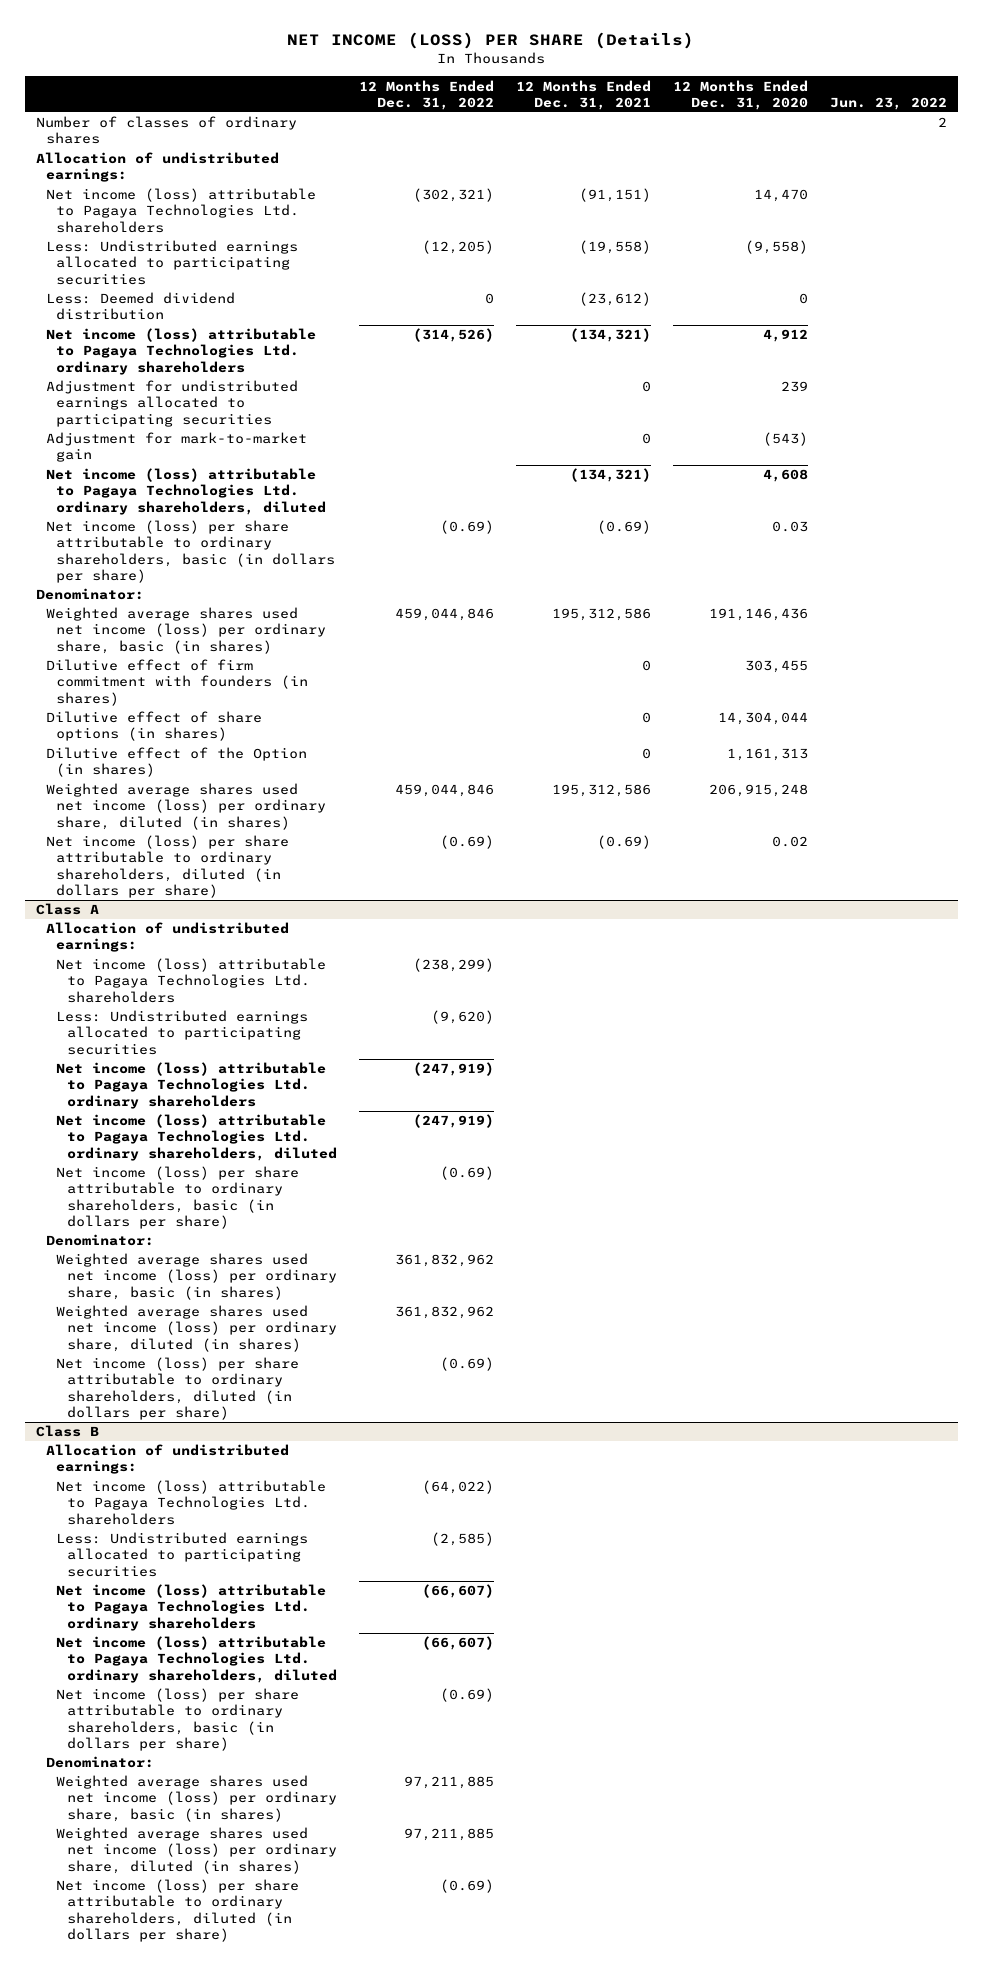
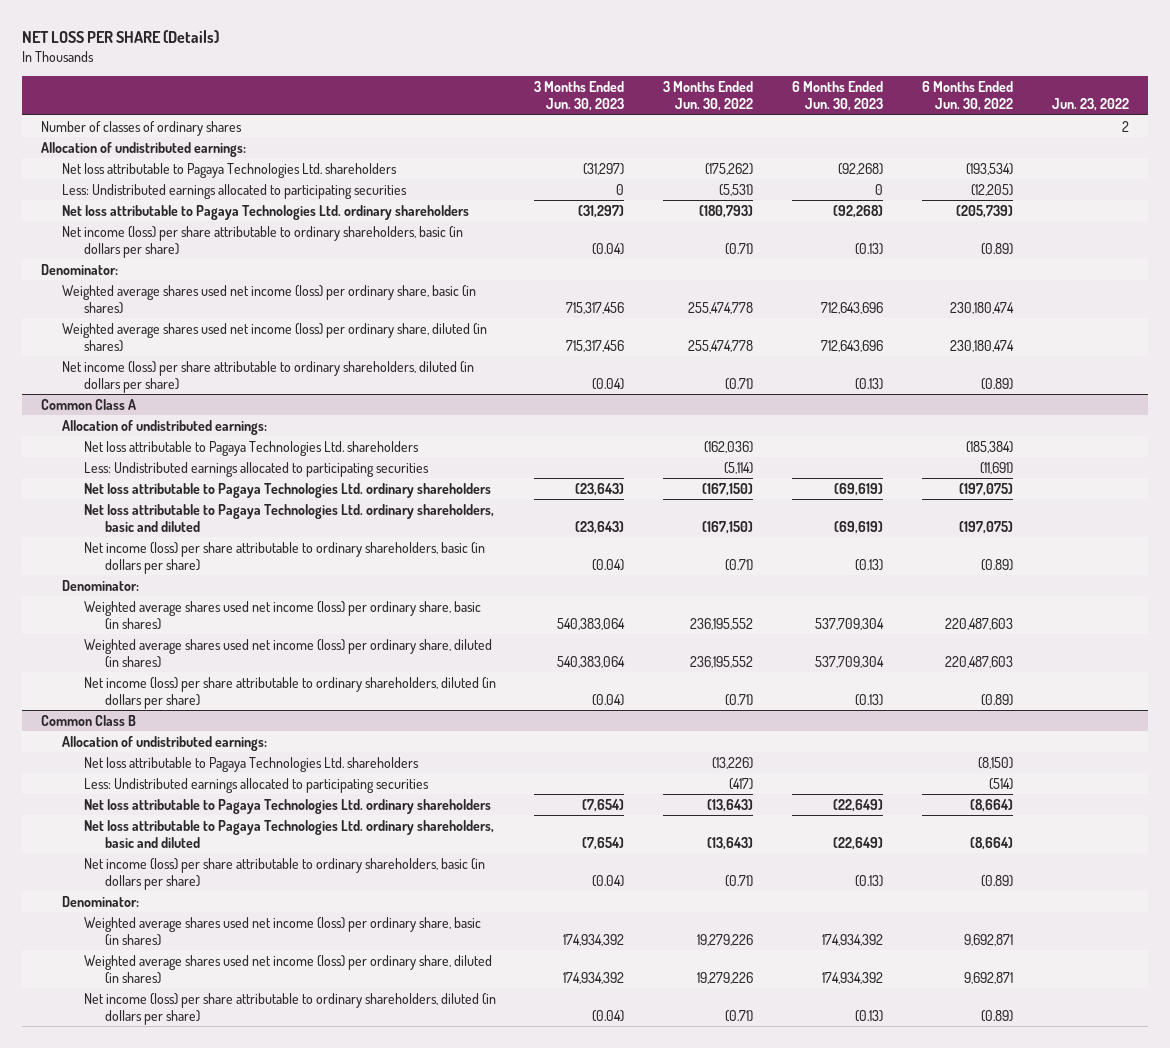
[287,32,695,50] NET INCOME (LOSS) PER SHARE (Details) -> [21,30,219,44] NET LOSS PER SHARE (Details)
[358,79,494,110] 12 Months Ended Dec. 31, 2022 -> none
[515,79,651,110] 12 Months Ended Dec. 31, 2021 -> none
[672,79,808,110] 12 Months Ended Dec. 31, 2020 -> none
none -> [534,81,625,112] 3 Months Ended Jun. 30, 2023
none -> [663,81,754,112] 3 Months Ended Jun. 30, 2022
none -> [792,81,884,112] 6 Months Ended Jun. 30, 2023
none -> [921,81,1013,112] 6 Months Ended Jun. 30, 2022
[46,188,317,233] Net income (loss) attributable to Pagaya Technologies Ltd. shareholders -> [62,162,398,178] Net loss attributable to Pagaya Technologies Ltd. shareholders
[46,292,236,321] Less: Deemed dividend distribution -> none
[46,380,299,427] Adjustment for undistributed earnings allocated to participating securities -> none
[46,432,308,463] Adjustment for mark-to-market gain -> none
[46,468,327,515] Net income (loss) attributable to Pagaya Technologies Ltd. ordinary shareholders, diluted -> none
[46,328,317,375] Net income (loss) attributable to Pagaya Technologies Ltd. ordinary shareholders -> [62,204,470,220] Net loss attributable to Pagaya Technologies Ltd. ordinary shareholders
[46,659,309,706] Dilutive effect of firm commitment with founders (in shares) -> none
[46,711,263,742] Dilutive effect of share options (in shares) -> none
[46,747,308,778] Dilutive effect of the Option (in shares) -> none
[35,903,99,916] Class A -> [40,398,136,410] Common Class A
[56,958,327,1003] Net income (loss) attributable to Pagaya Technologies Ltd. shareholders -> [83,440,419,456] Net loss attributable to Pagaya Technologies Ltd. shareholders
[56,1062,327,1109] Net income (loss) attributable to Pagaya Technologies Ltd. ordinary shareholders -> [83,482,491,498] Net loss attributable to Pagaya Technologies Ltd. ordinary shareholders
[56,1114,337,1161] Net income (loss) attributable to Pagaya Technologies Ltd. ordinary shareholders, diluted -> [83,503,494,532] Net loss attributable to Pagaya Technologies Ltd. ordinary shareholders, basic and diluted
[35,1425,99,1438] Class B -> [40,714,136,726] Common Class B
[56,1480,327,1525] Net income (loss) attributable to Pagaya Technologies Ltd. shareholders -> [83,756,419,772] Net loss attributable to Pagaya Technologies Ltd. shareholders
[56,1584,327,1631] Net income (loss) attributable to Pagaya Technologies Ltd. ordinary shareholders -> [83,798,491,814] Net loss attributable to Pagaya Technologies Ltd. ordinary shareholders
[56,1636,337,1683] Net income (loss) attributable to Pagaya Technologies Ltd. ordinary shareholders, diluted -> [83,819,494,848] Net loss attributable to Pagaya Technologies Ltd. ordinary shareholders, basic and diluted

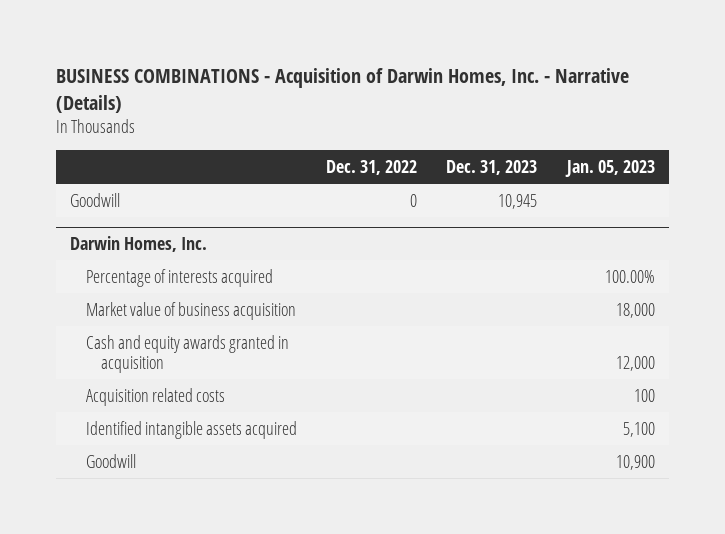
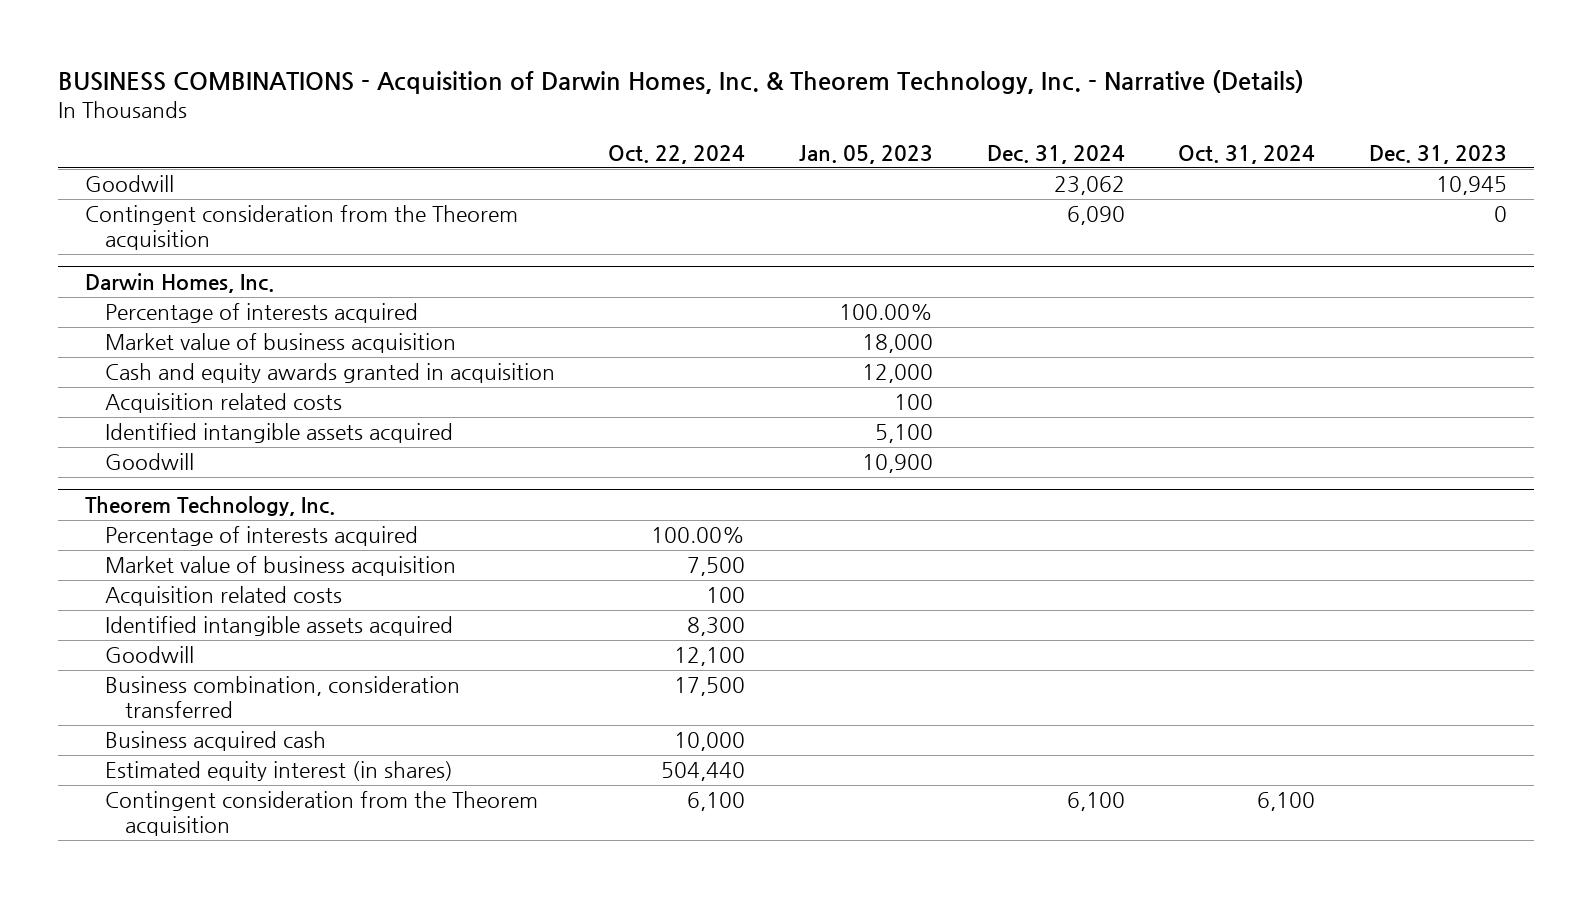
[55,67,629,113] BUSINESS COMBINATIONS - Acquisition of Darwin Homes, Inc. - Narrative (Details) -> [57,70,1304,95] BUSINESS COMBINATIONS - Acquisition of Darwin Homes, Inc. & Theorem Technology, Inc. - Narrative (Details)
[326,159,418,175] Dec. 31, 2022 -> none
none -> [608,144,746,164] Oct. 22, 2024
none -> [986,144,1125,164] Dec. 31, 2024
none -> [1178,144,1316,164] Oct. 31, 2024
none -> [84,205,518,251] Contingent consideration from the Theorem acquisition
none -> [84,495,335,516] Theorem Technology, Inc.
none -> [104,526,418,547] Percentage of interests acquired
none -> [104,556,456,577] Market value of business acquisition
none -> [104,586,342,607] Acquisition related costs
none -> [104,616,453,637] Identified intangible assets acquired
none -> [104,646,194,664] Goodwill
none -> [104,676,460,719] Business combination, consideration transferred
none -> [104,731,326,752] Business acquired cash
none -> [104,761,453,782] Estimated equity interest (in shares)
none -> [104,791,538,837] Contingent consideration from the Theorem acquisition

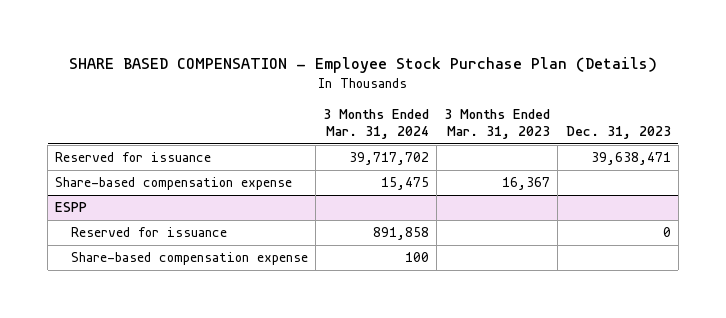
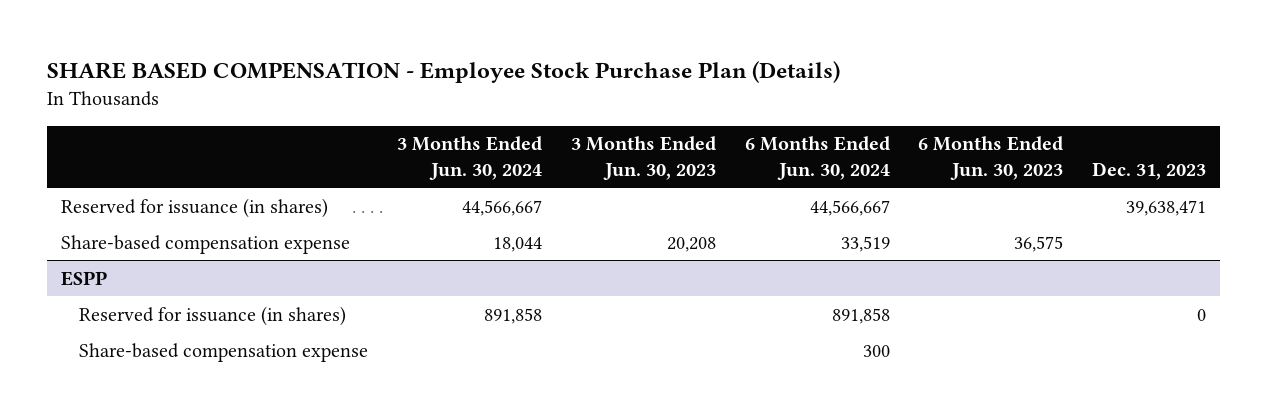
[323,108,430,139] 3 Months Ended Mar. 31, 2024 -> none
[444,108,551,139] 3 Months Ended Mar. 31, 2023 -> none
none -> [397,136,543,180] 3 Months Ended Jun. 30, 2024
none -> [570,136,716,180] 3 Months Ended Jun. 30, 2023
none -> [744,136,890,180] 6 Months Ended Jun. 30, 2024
none -> [918,136,1064,180] 6 Months Ended Jun. 30, 2023
[55,152,212,163] Reserved for issuance -> [61,197,329,218] Reserved for issuance (in shares)
[70,227,227,238] Reserved for issuance -> [79,305,347,326] Reserved for issuance (in shares)

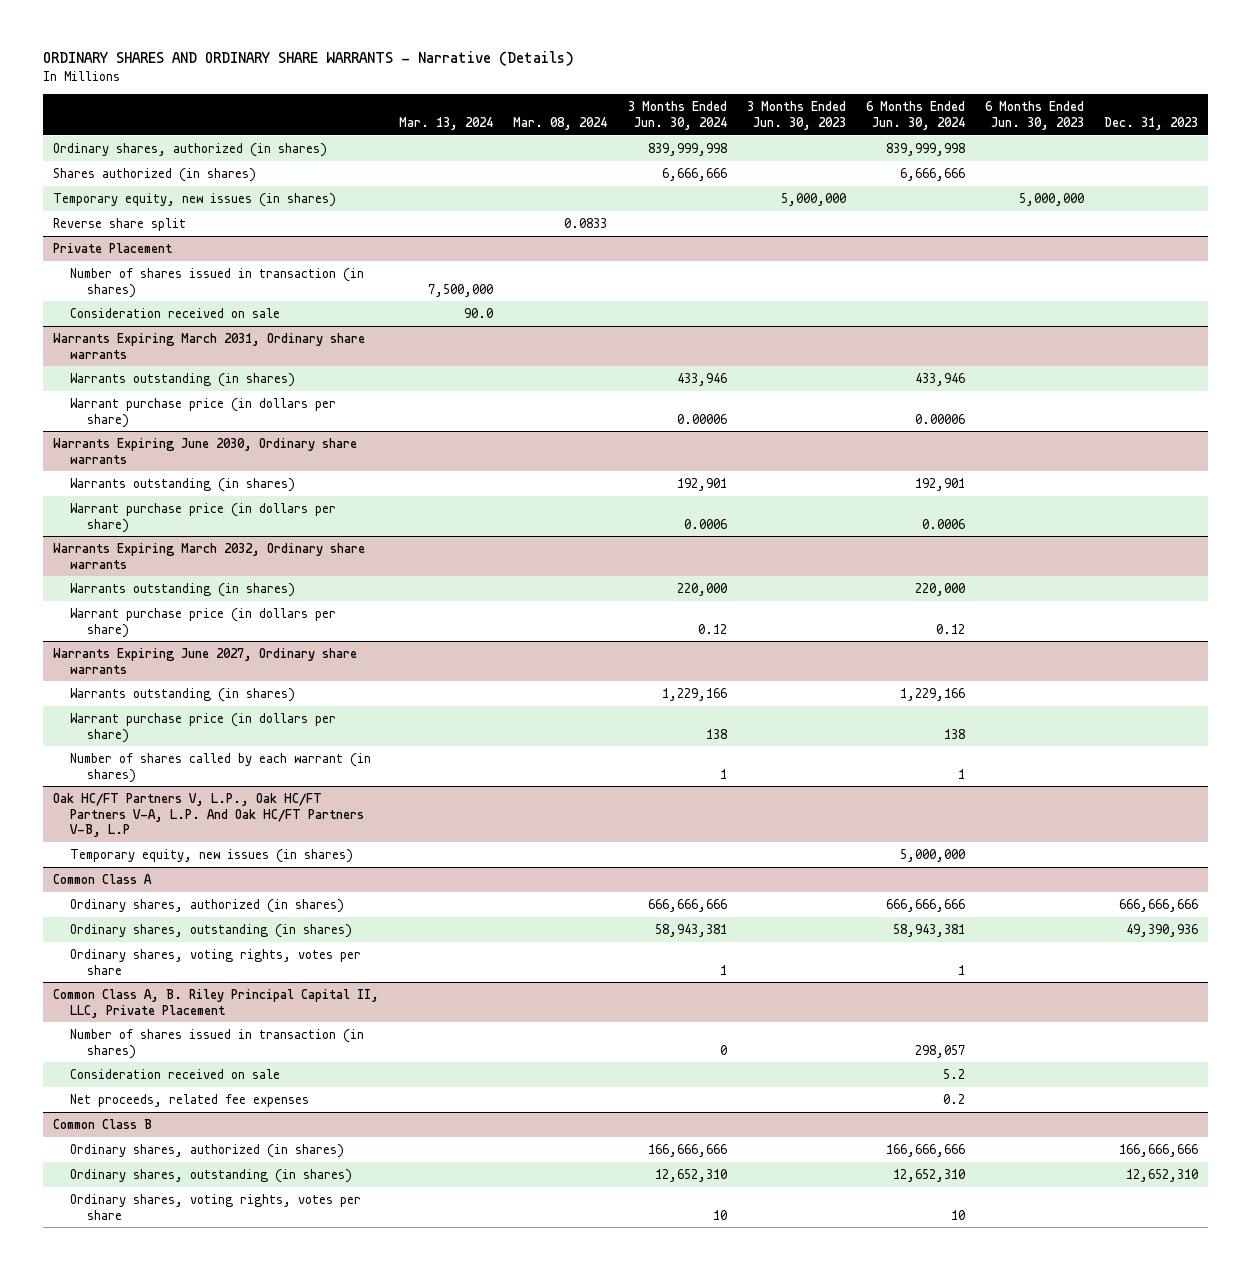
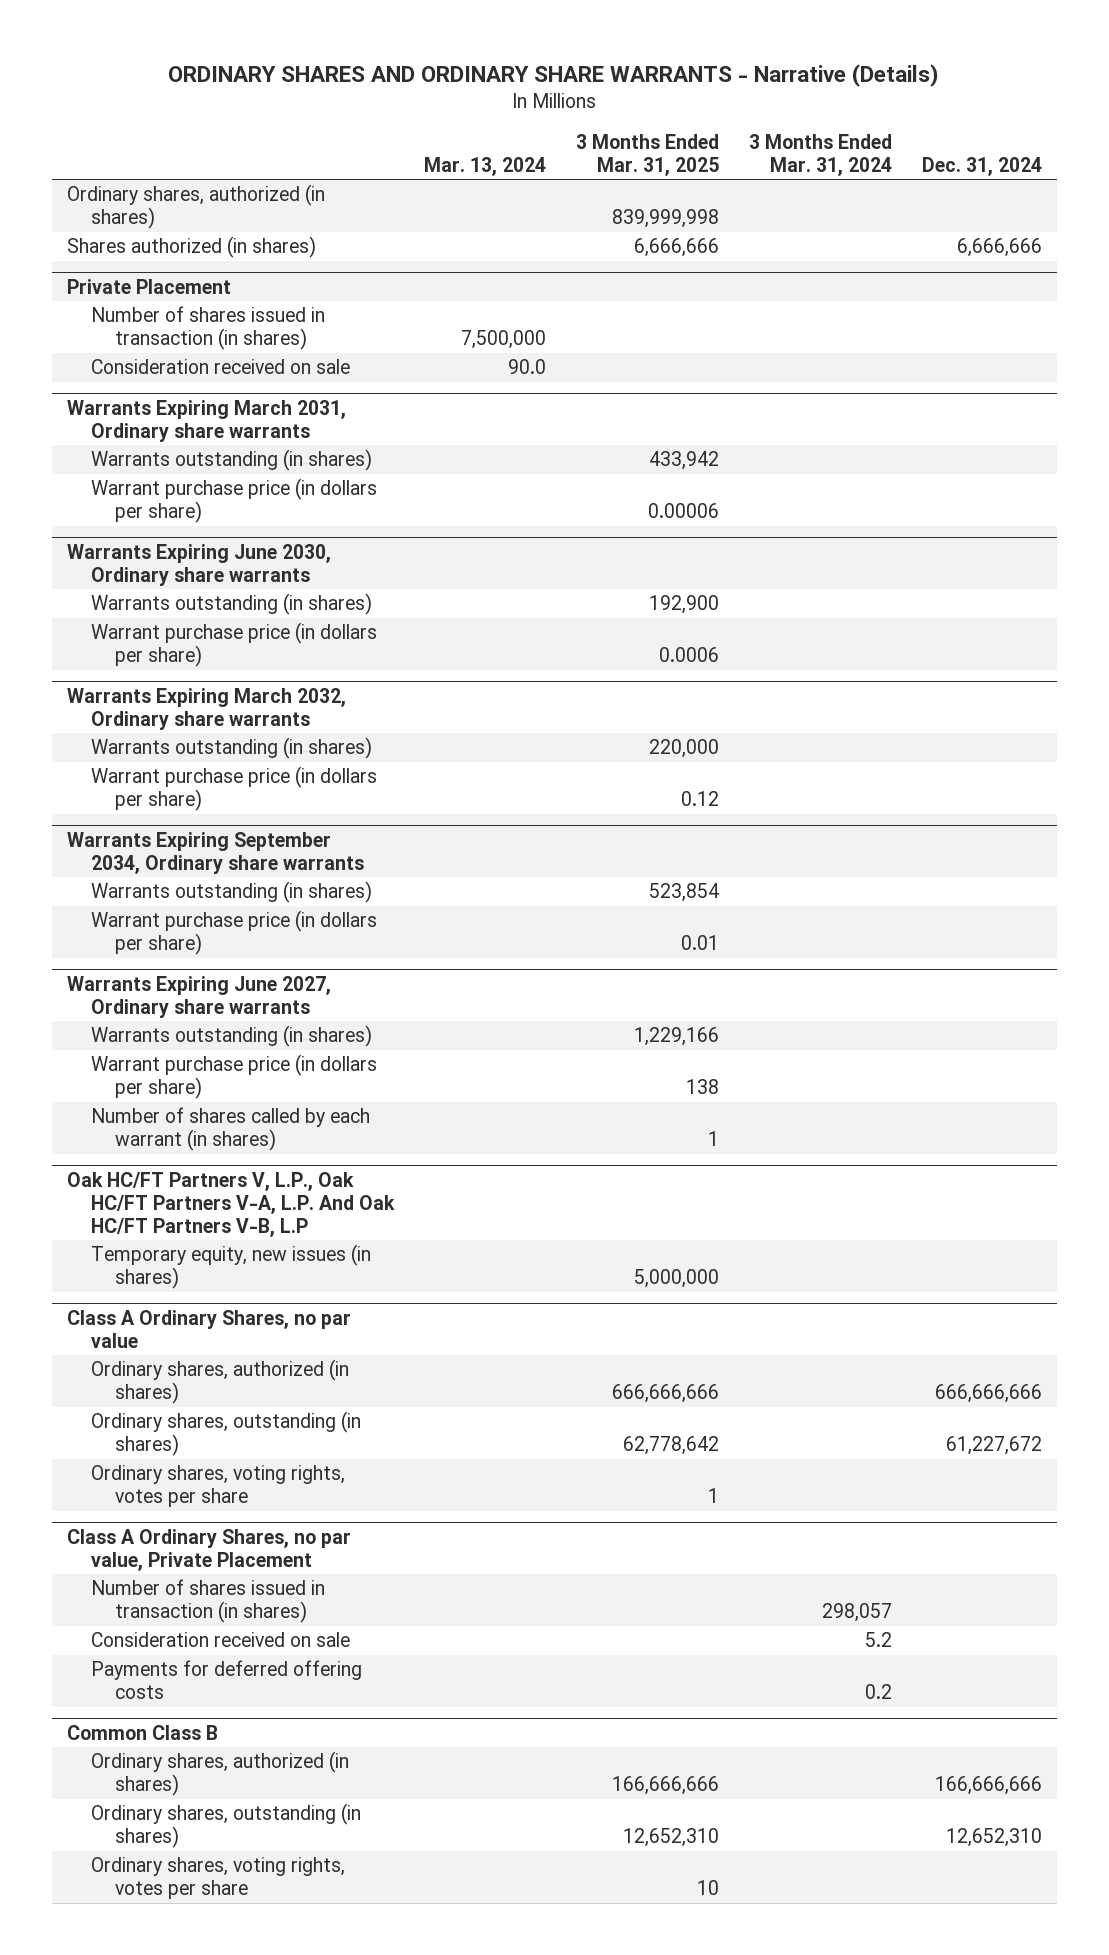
[513,116,608,130] Mar. 08, 2024 -> none
[627,101,727,130] 3 Months Ended Jun. 30, 2024 -> none
[746,101,846,130] 3 Months Ended Jun. 30, 2023 -> none
[865,101,965,130] 6 Months Ended Jun. 30, 2024 -> none
[985,101,1085,130] 6 Months Ended Jun. 30, 2023 -> none
[1104,116,1199,130] Dec. 31, 2023 -> none
none -> [575,134,719,177] 3 Months Ended Mar. 31, 2025
none -> [748,134,892,177] 3 Months Ended Mar. 31, 2024
none -> [921,157,1042,177] Dec. 31, 2024
[52,192,336,207] Temporary equity, new issues (in shares) -> none
[52,217,186,231] Reverse share split -> none
none -> [66,831,364,874] Warrants Expiring September 2034, Ordinary share warrants
none -> [90,881,372,904] Warrants outstanding (in shares)
none -> [90,910,377,956] Warrant purchase price (in dollars per share)
[52,873,152,884] Common Class A -> [66,1309,351,1348] Class A Ordinary Shares, no par value
[52,988,379,1018] Common Class A, B. Riley Principal Capital II, LLC, Private Placement -> none
[70,1028,365,1059] Number of shares issued in transaction (in shares) -> none
[70,1068,281,1079] Consideration received on sale -> none
[70,1093,310,1107] Net proceeds, related fee expenses -> none
none -> [66,1528,351,1571] Class A Ordinary Shares, no par value, Private Placement
none -> [90,1579,325,1624] Number of shares issued in transaction (in shares)
none -> [90,1632,350,1648] Consideration received on sale
none -> [90,1660,362,1700] Payments for deferred offering costs

